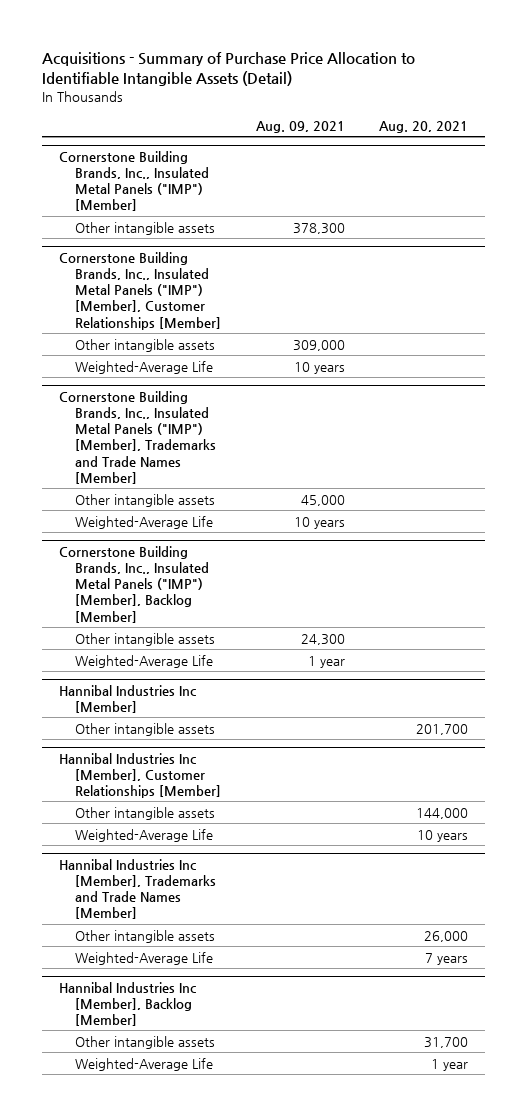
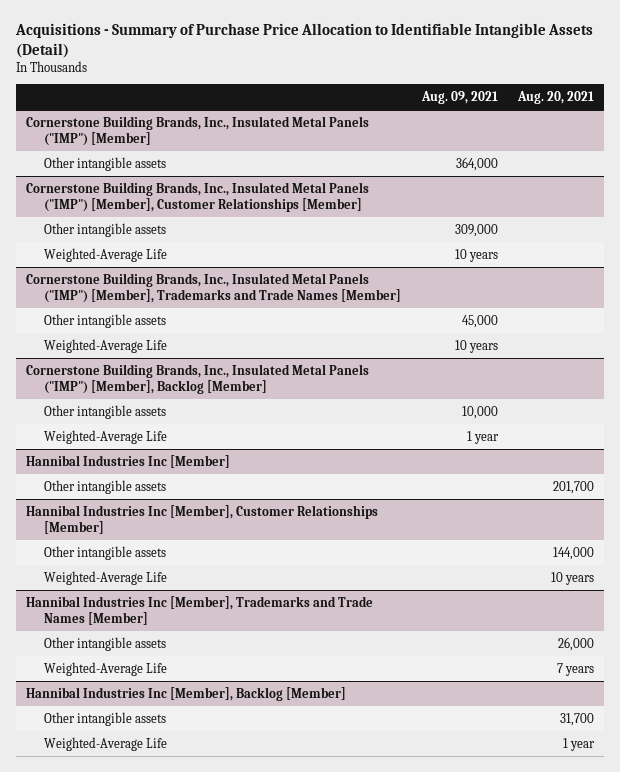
[292,222,345,234] 378,300 -> [455,156,498,171] 364,000
[300,633,345,645] 24,300 -> [461,405,498,419] 10,000

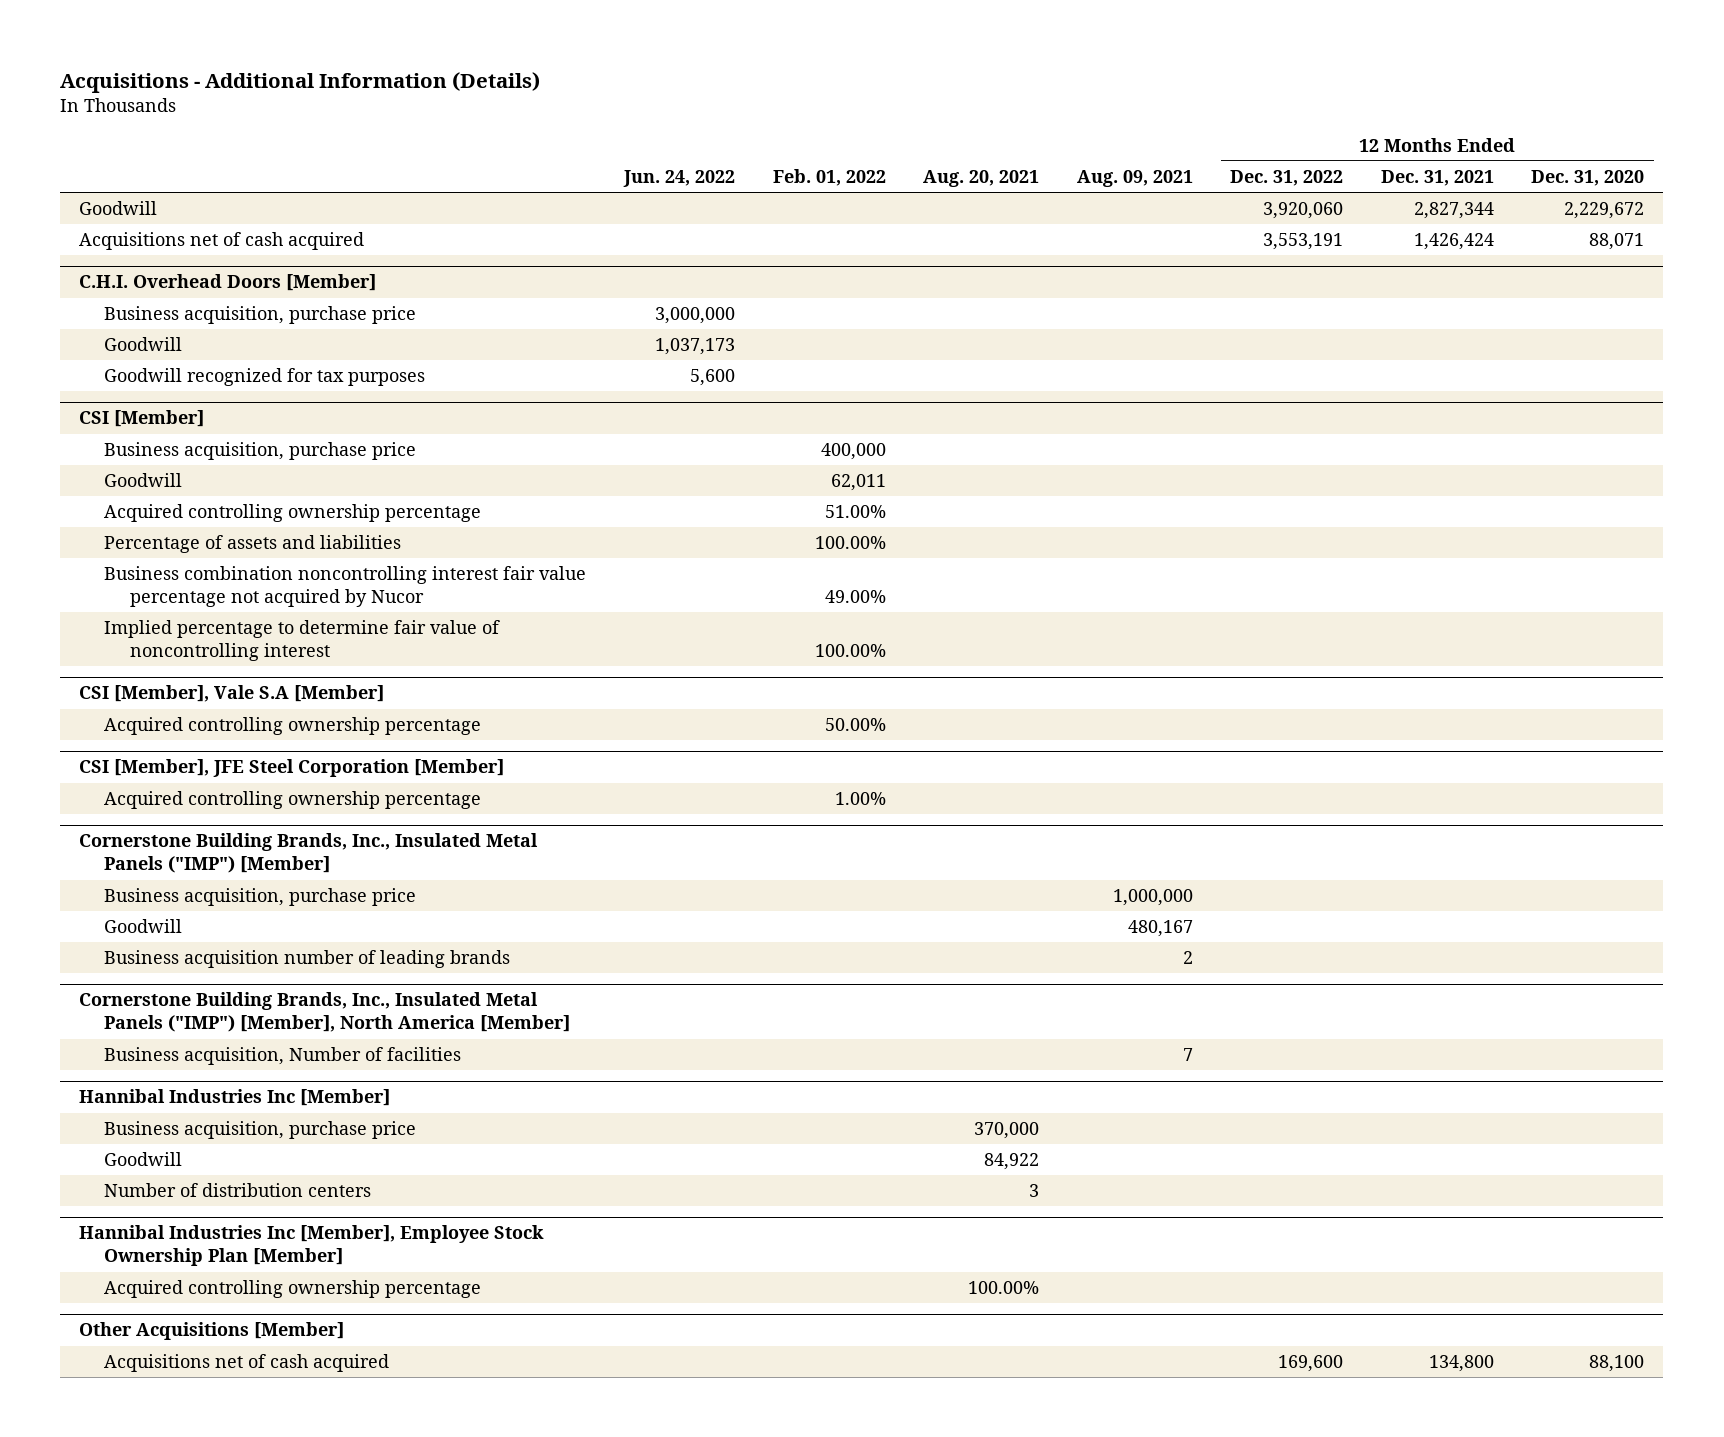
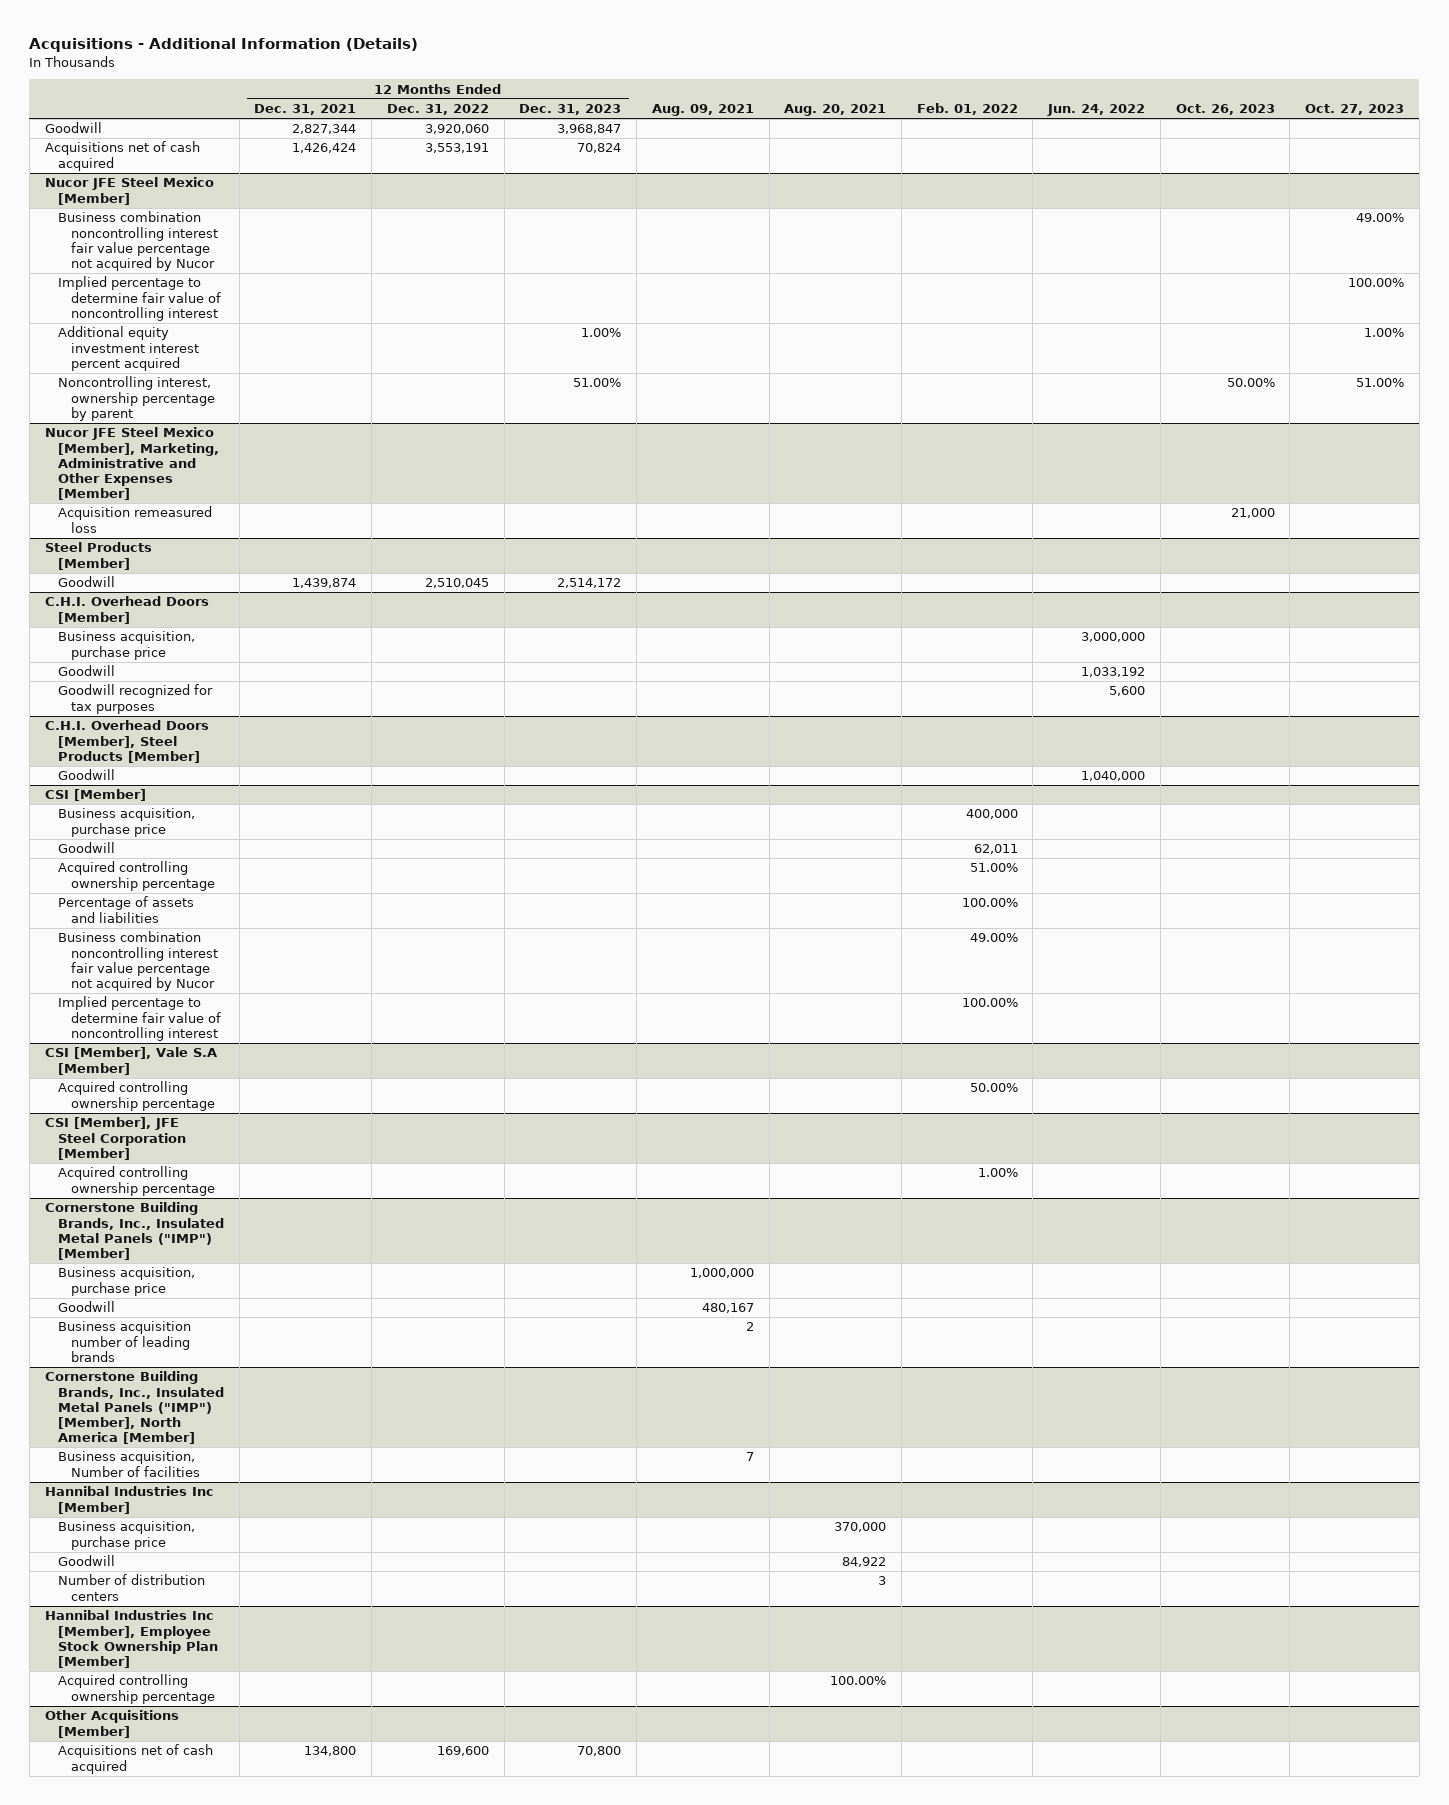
[1531,170,1645,187] Dec. 31, 2020 -> none
none -> [519,104,622,116] Dec. 31, 2023
none -> [1175,104,1275,116] Oct. 26, 2023
none -> [1305,104,1405,116] Oct. 27, 2023
none -> [44,177,214,205] Nucor JFE Steel Mexico [Member]
none -> [57,211,219,271] Business combination noncontrolling interest fair value percentage not acquired by Nucor
none -> [57,276,222,321] Implied percentage to determine fair value of noncontrolling interest
none -> [57,326,200,371] Additional equity investment interest percent acquired
none -> [57,376,216,421] Noncontrolling interest, ownership percentage by parent
none -> [44,427,219,501] Nucor JFE Steel Mexico [Member], Marketing, Administrative and Other Expenses [Member]
none -> [57,506,212,533] Acquisition remeasured loss
none -> [44,542,152,570] Steel Products [Member]
none -> [57,576,115,588] Goodwill
[654,338,735,356] 1,037,173 -> [1081,667,1146,678] 1,033,192
none -> [44,720,209,763] C.H.I. Overhead Doors [Member], Steel Products [Member]
none -> [57,769,115,781] Goodwill

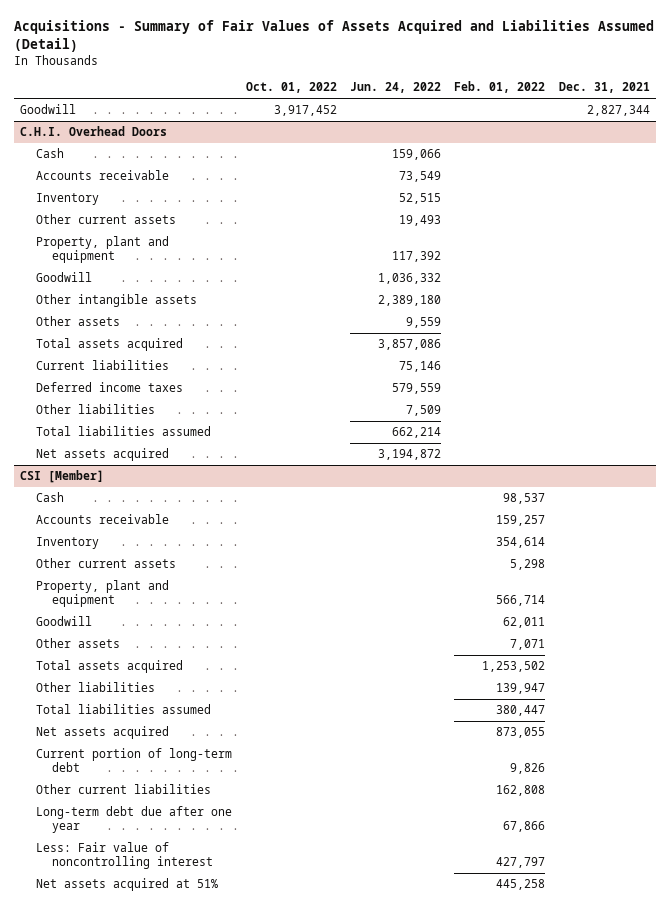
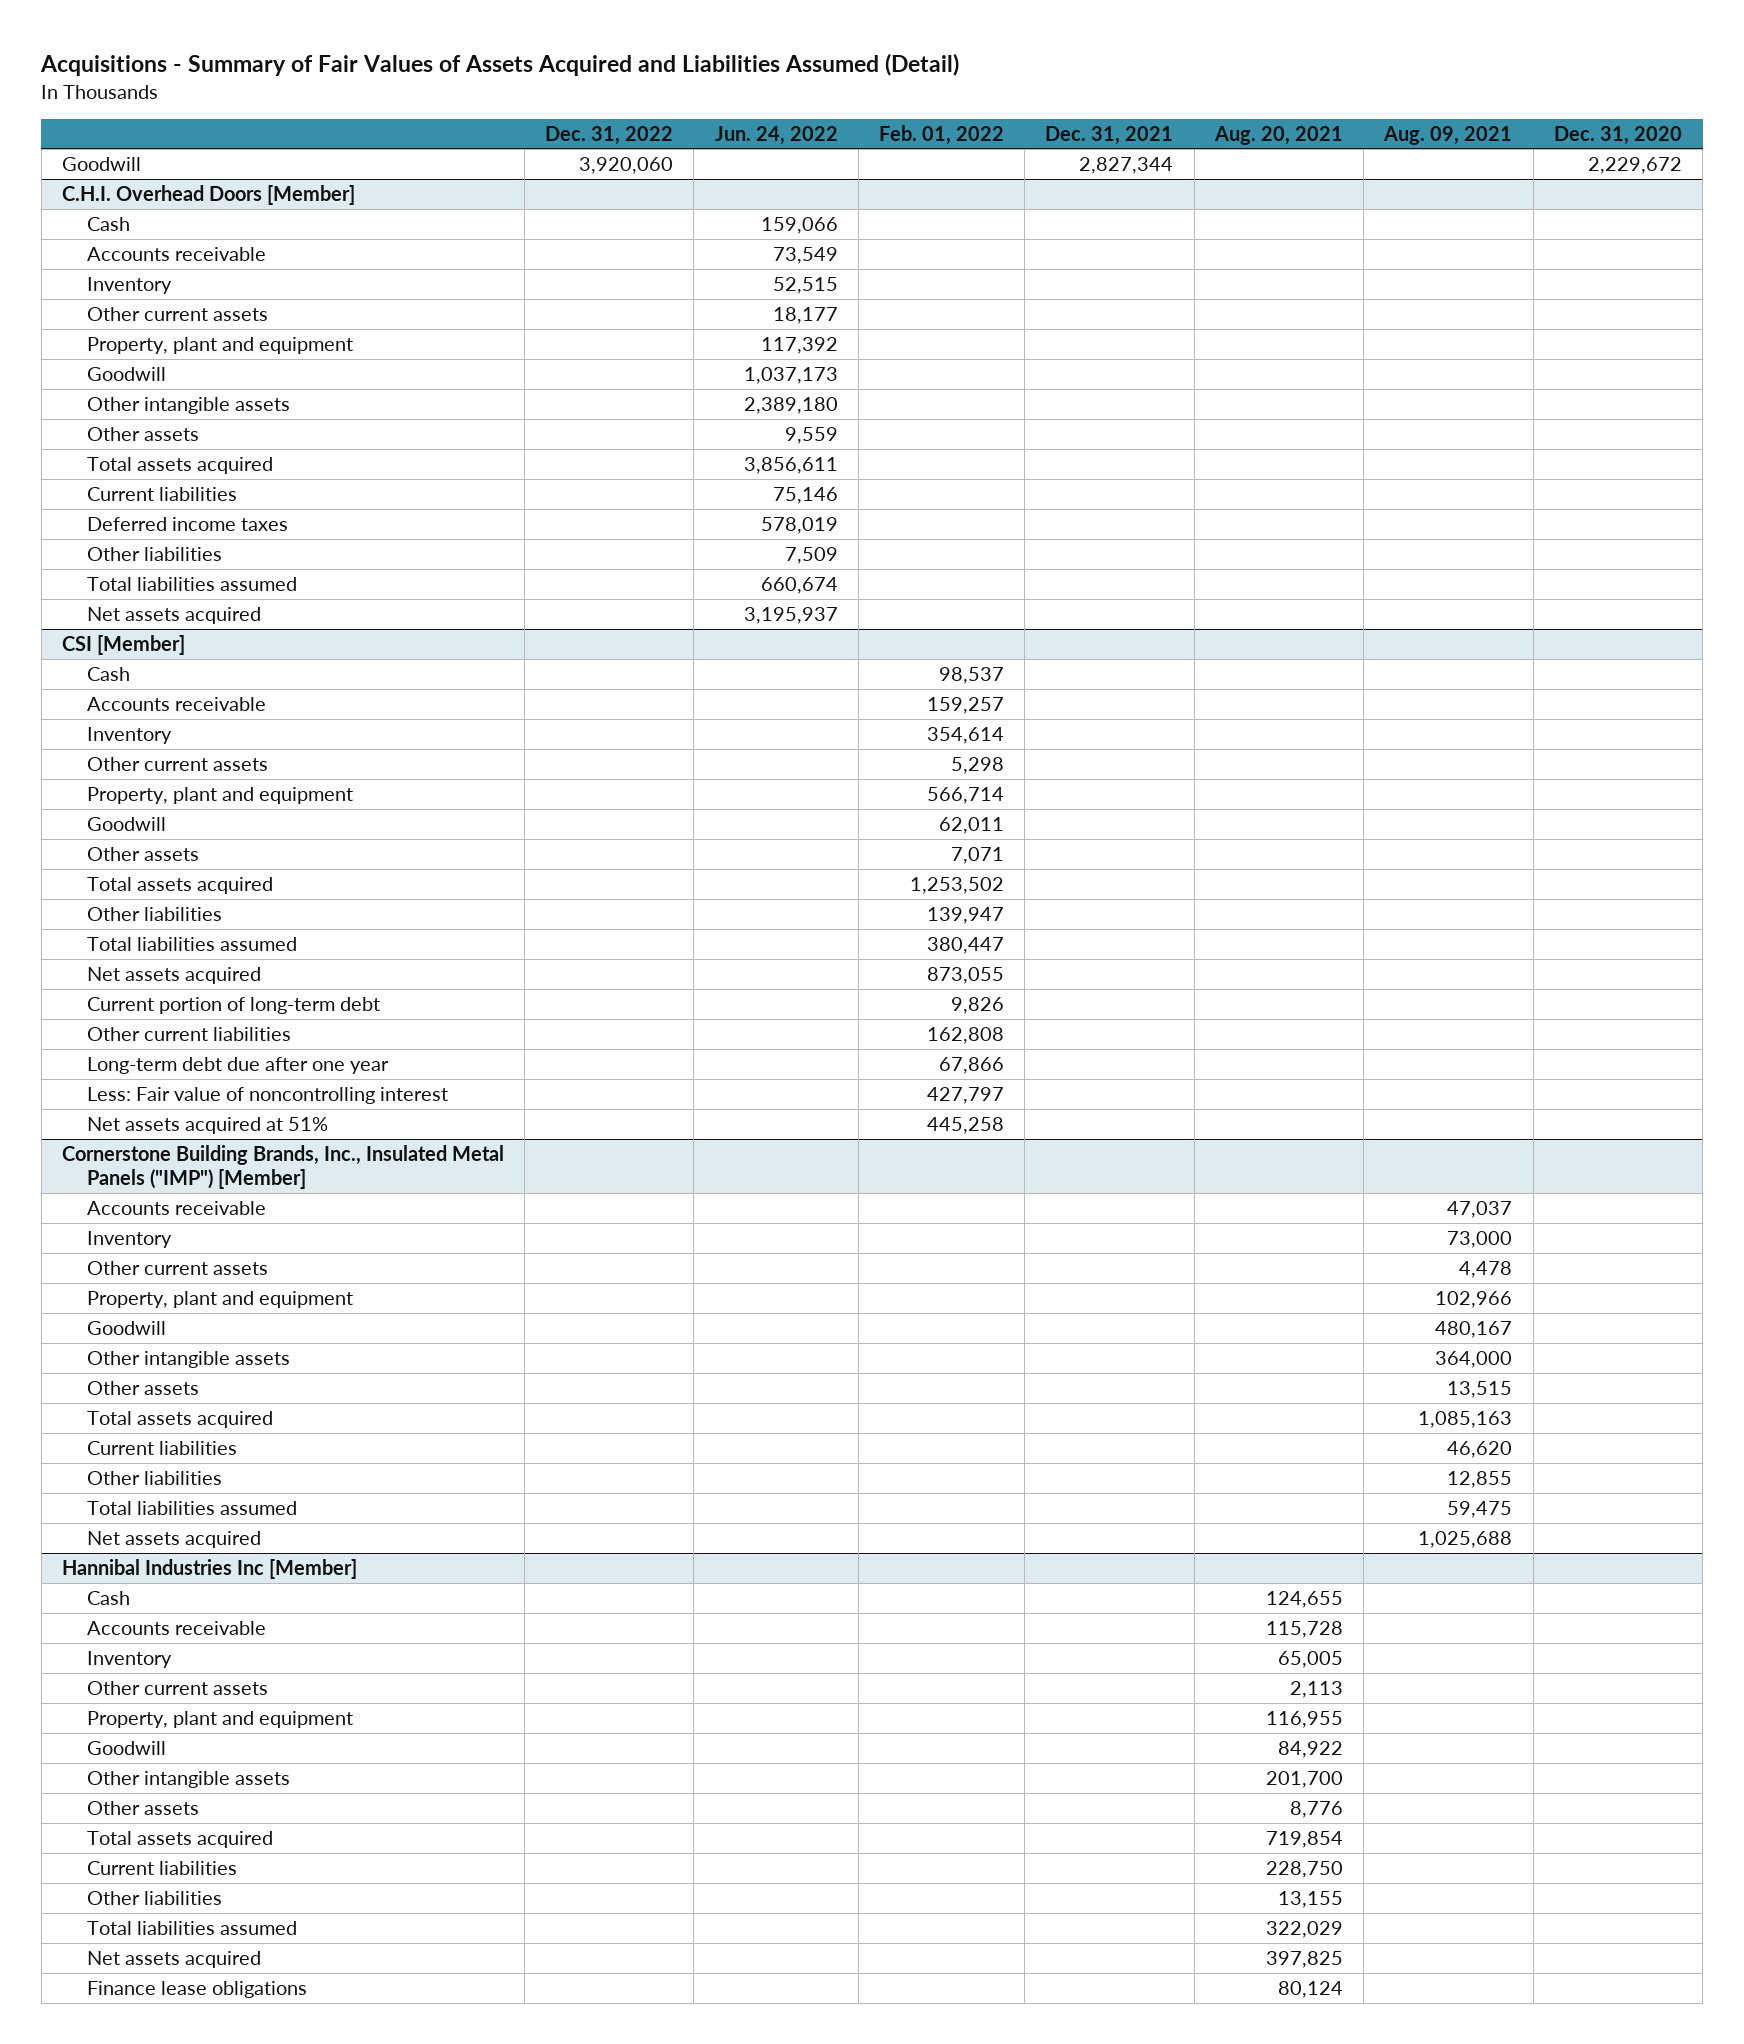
[245,82,337,94] Oct. 01, 2022 -> none
none -> [545,125,674,145] Dec. 31, 2022
none -> [1213,125,1343,145] Aug. 20, 2021
none -> [1383,125,1513,145] Aug. 09, 2021
none -> [1553,125,1682,145] Dec. 31, 2020
[20,126,168,137] C.H.I. Overhead Doors -> [61,185,355,206] C.H.I. Overhead Doors [Member]
[398,215,441,227] 19,493 -> [772,307,838,325] 18,177
[377,273,441,285] 1,036,332 -> [743,367,838,385] 1,037,173
[377,339,441,351] 3,857,086 -> [743,457,838,475] 3,856,611
[391,383,441,395] 579,559 -> [760,517,838,535] 578,019
[391,427,441,439] 662,214 -> [760,577,838,595] 660,674
[377,449,441,461] 3,194,872 -> [743,607,838,625] 3,195,937
none -> [61,1145,504,1190] Cornerstone Building Brands, Inc., Insulated Metal Panels ("IMP") [Member]
none -> [86,1201,266,1216] Accounts receivable
none -> [86,1231,172,1249] Inventory
none -> [86,1261,268,1276] Other current assets
none -> [86,1291,353,1309] Property, plant and equipment
none -> [86,1321,166,1336] Goodwill
none -> [86,1351,290,1369] Other intangible assets
none -> [86,1381,199,1396] Other assets
none -> [86,1411,273,1429] Total assets acquired
none -> [86,1441,237,1456] Current liabilities
none -> [86,1471,222,1486] Other liabilities
none -> [86,1501,297,1516] Total liabilities assumed
none -> [86,1531,261,1549] Net assets acquired
none -> [61,1559,357,1580] Hannibal Industries Inc [Member]
none -> [86,1591,130,1606] Cash
none -> [86,1621,266,1636] Accounts receivable
none -> [86,1651,172,1669] Inventory
none -> [86,1681,268,1696] Other current assets
none -> [86,1711,353,1729] Property, plant and equipment
none -> [86,1741,166,1756] Goodwill
none -> [86,1771,290,1789] Other intangible assets
none -> [86,1801,199,1816] Other assets
none -> [86,1831,273,1849] Total assets acquired
none -> [86,1861,237,1876] Current liabilities
none -> [86,1891,222,1906] Other liabilities
none -> [86,1921,297,1936] Total liabilities assumed
none -> [86,1951,261,1969] Net assets acquired
none -> [86,1981,307,1999] Finance lease obligations

